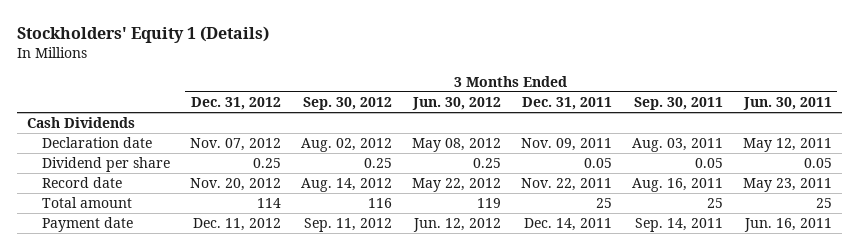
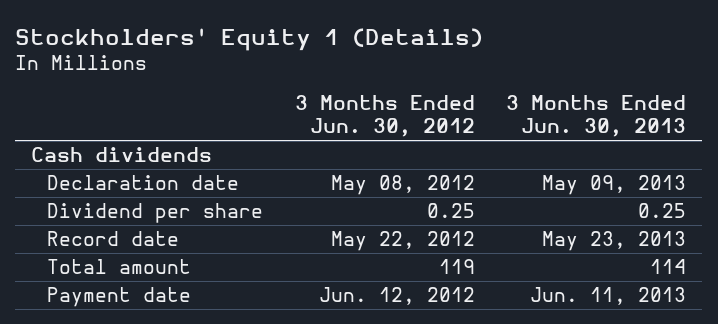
[191,97,282,111] Dec. 31, 2012 -> none
[303,97,393,111] Sep. 30, 2012 -> none
[522,97,613,111] Dec. 31, 2011 -> none
[633,97,723,111] Sep. 30, 2011 -> none
[742,97,832,111] Jun. 30, 2011 -> none
none -> [506,95,687,138] 3 Months Ended Jun. 30, 2013
[27,117,136,129] Cash Dividends -> [31,147,213,163] Cash dividends

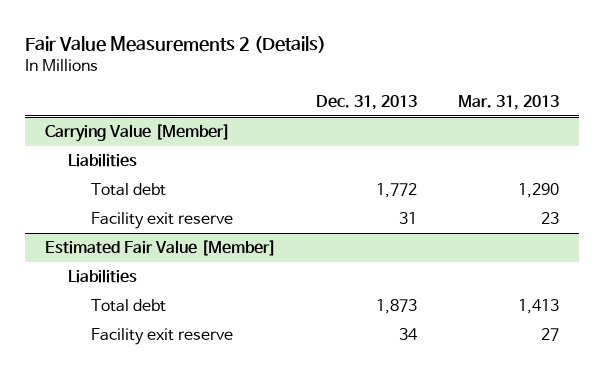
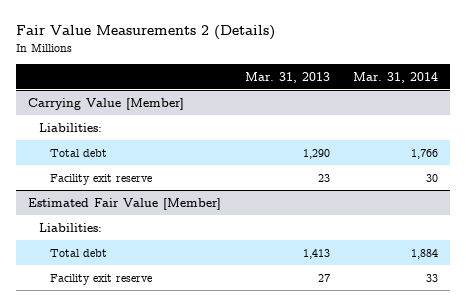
[316,94,418,110] Dec. 31, 2013 -> none
none -> [352,71,438,83] Mar. 31, 2014
[68,153,138,168] Liabilities -> [39,122,103,132] Liabilities:
[68,269,138,284] Liabilities -> [39,222,103,232] Liabilities:

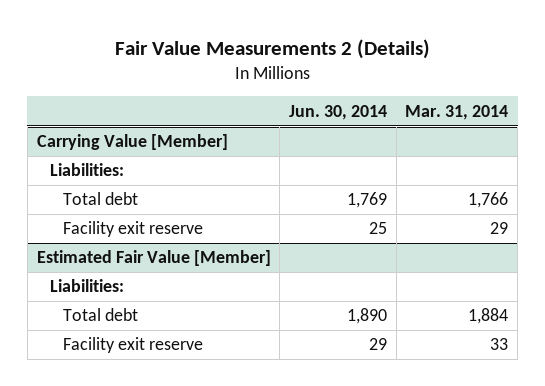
[244,71,330,83] Mar. 31, 2013 -> none
none -> [289,104,388,120] Jun. 30, 2014
[425,173,438,182] 30 -> [490,222,509,235] 29

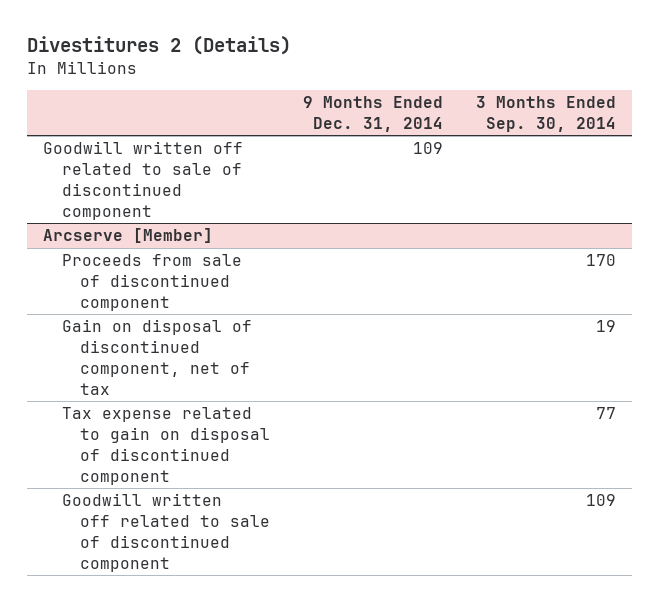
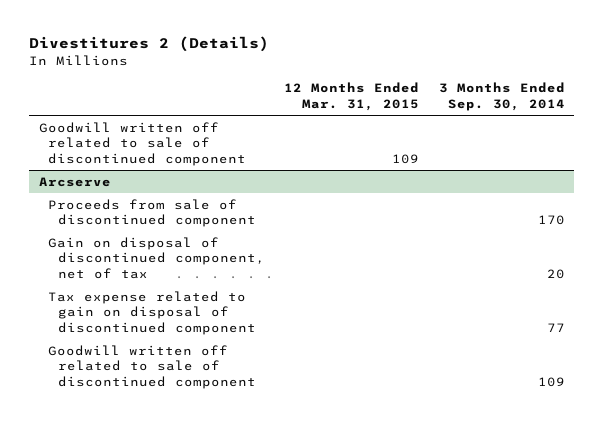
[302,96,443,132] 9 Months Ended Dec. 31, 2014 -> none
none -> [284,82,420,112] 12 Months Ended Mar. 31, 2015
[43,228,214,244] Arcserve [Member] -> [39,176,112,187] Arcserve
[595,320,616,333] 19 -> [546,268,565,279] 20

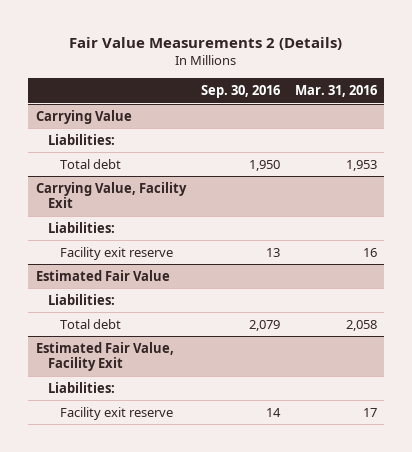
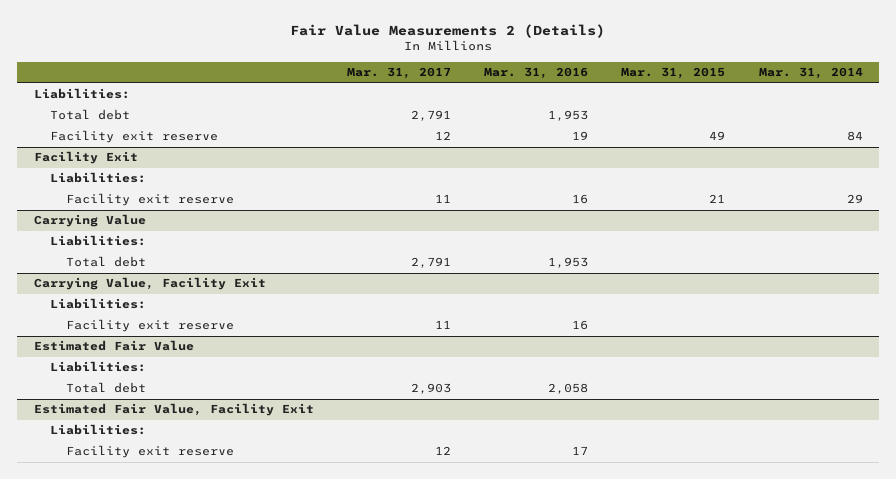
[200,85,280,99] Sep. 30, 2016 -> none
none -> [346,67,451,80] Mar. 31, 2017
none -> [621,67,726,80] Mar. 31, 2015
none -> [758,67,863,80] Mar. 31, 2014
none -> [33,88,130,100] Liabilities:
none -> [50,109,131,121] Total debt
none -> [50,130,219,144] Facility exit reserve
none -> [33,151,138,165] Facility Exit
none -> [50,172,147,184] Liabilities:
none -> [66,193,235,207] Facility exit reserve

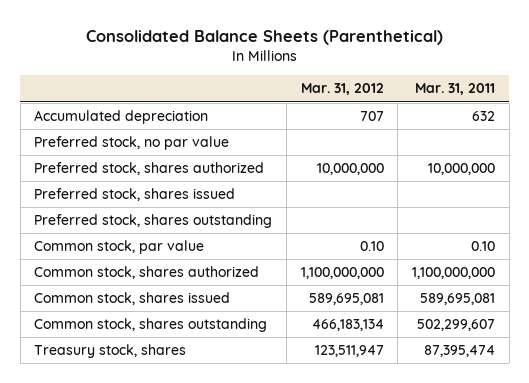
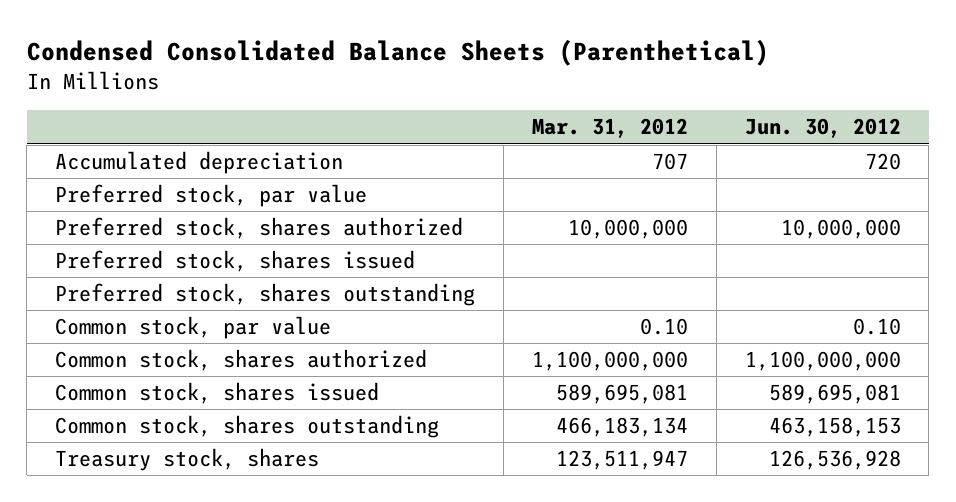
[85,29,443,45] Consolidated Balance Sheets (Parenthetical) -> [26,38,769,66] Condensed Consolidated Balance Sheets (Parenthetical)
[415,83,496,96] Mar. 31, 2011 -> none
none -> [744,118,901,139] Jun. 30, 2012
[34,136,230,151] Preferred stock, no par value -> [55,184,368,208] Preferred stock, par value

